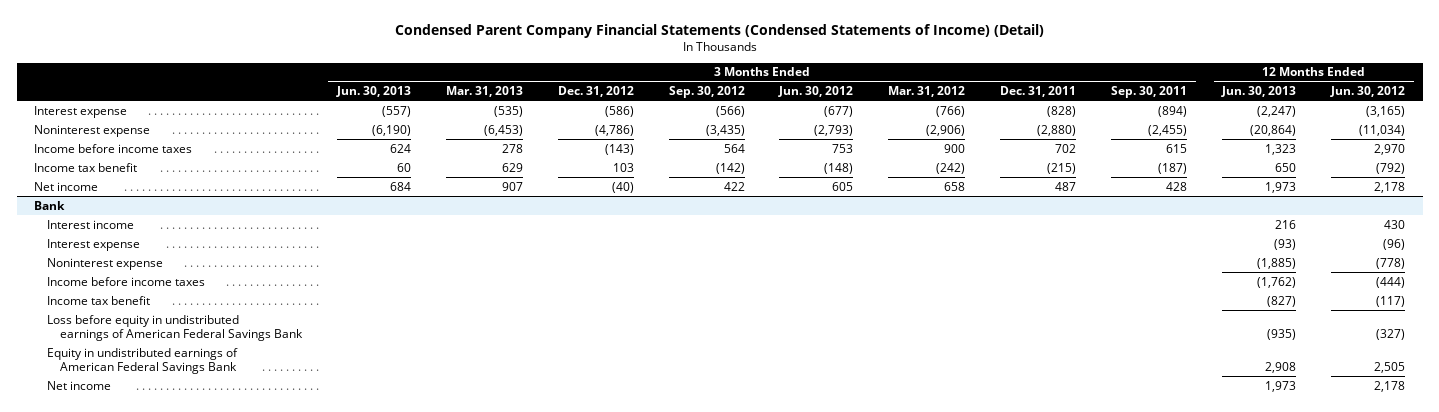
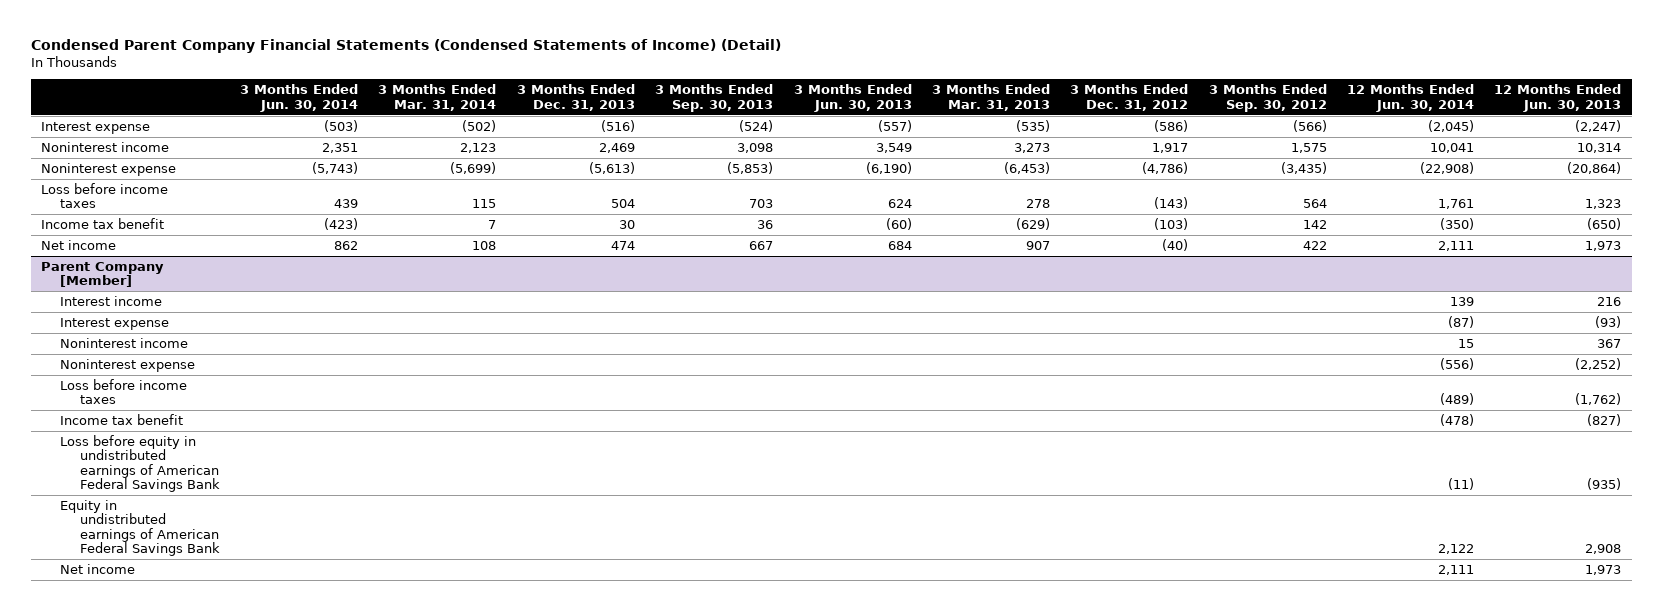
[778,85,854,97] Jun. 30, 2012 -> none
[888,85,966,97] Mar. 31, 2012 -> none
[1000,85,1077,97] Dec. 31, 2011 -> none
[1111,85,1188,98] Sep. 30, 2011 -> none
[1330,85,1406,97] Jun. 30, 2012 -> none
none -> [239,84,358,112] 3 Months Ended Jun. 30, 2014
none -> [378,84,497,111] 3 Months Ended Mar. 31, 2014
none -> [516,84,635,111] 3 Months Ended Dec. 31, 2013
none -> [655,84,774,112] 3 Months Ended Sep. 30, 2013
none -> [1347,84,1475,112] 12 Months Ended Jun. 30, 2014
none -> [41,141,170,152] Noninterest income
[34,143,193,153] Income before income taxes -> [41,182,169,209] Loss before income taxes
[396,162,411,172] 60 -> [885,217,912,230] (60)
[501,162,523,172] 629 -> [1015,217,1050,230] (629)
[612,162,634,172] 103 -> [1154,217,1189,230] (103)
[715,162,745,174] (142) -> [1302,219,1327,229] 142
[1275,162,1297,172] 650 -> [1587,217,1622,230] (650)
[34,200,66,210] Bank -> none
none -> [41,261,165,288] Parent Company [Member]
none -> [60,337,189,348] Noninterest income
[1257,257,1297,269] (1,885) -> [1575,357,1622,370] (2,252)
[46,276,205,286] Income before income taxes -> [60,378,188,405] Loss before income taxes

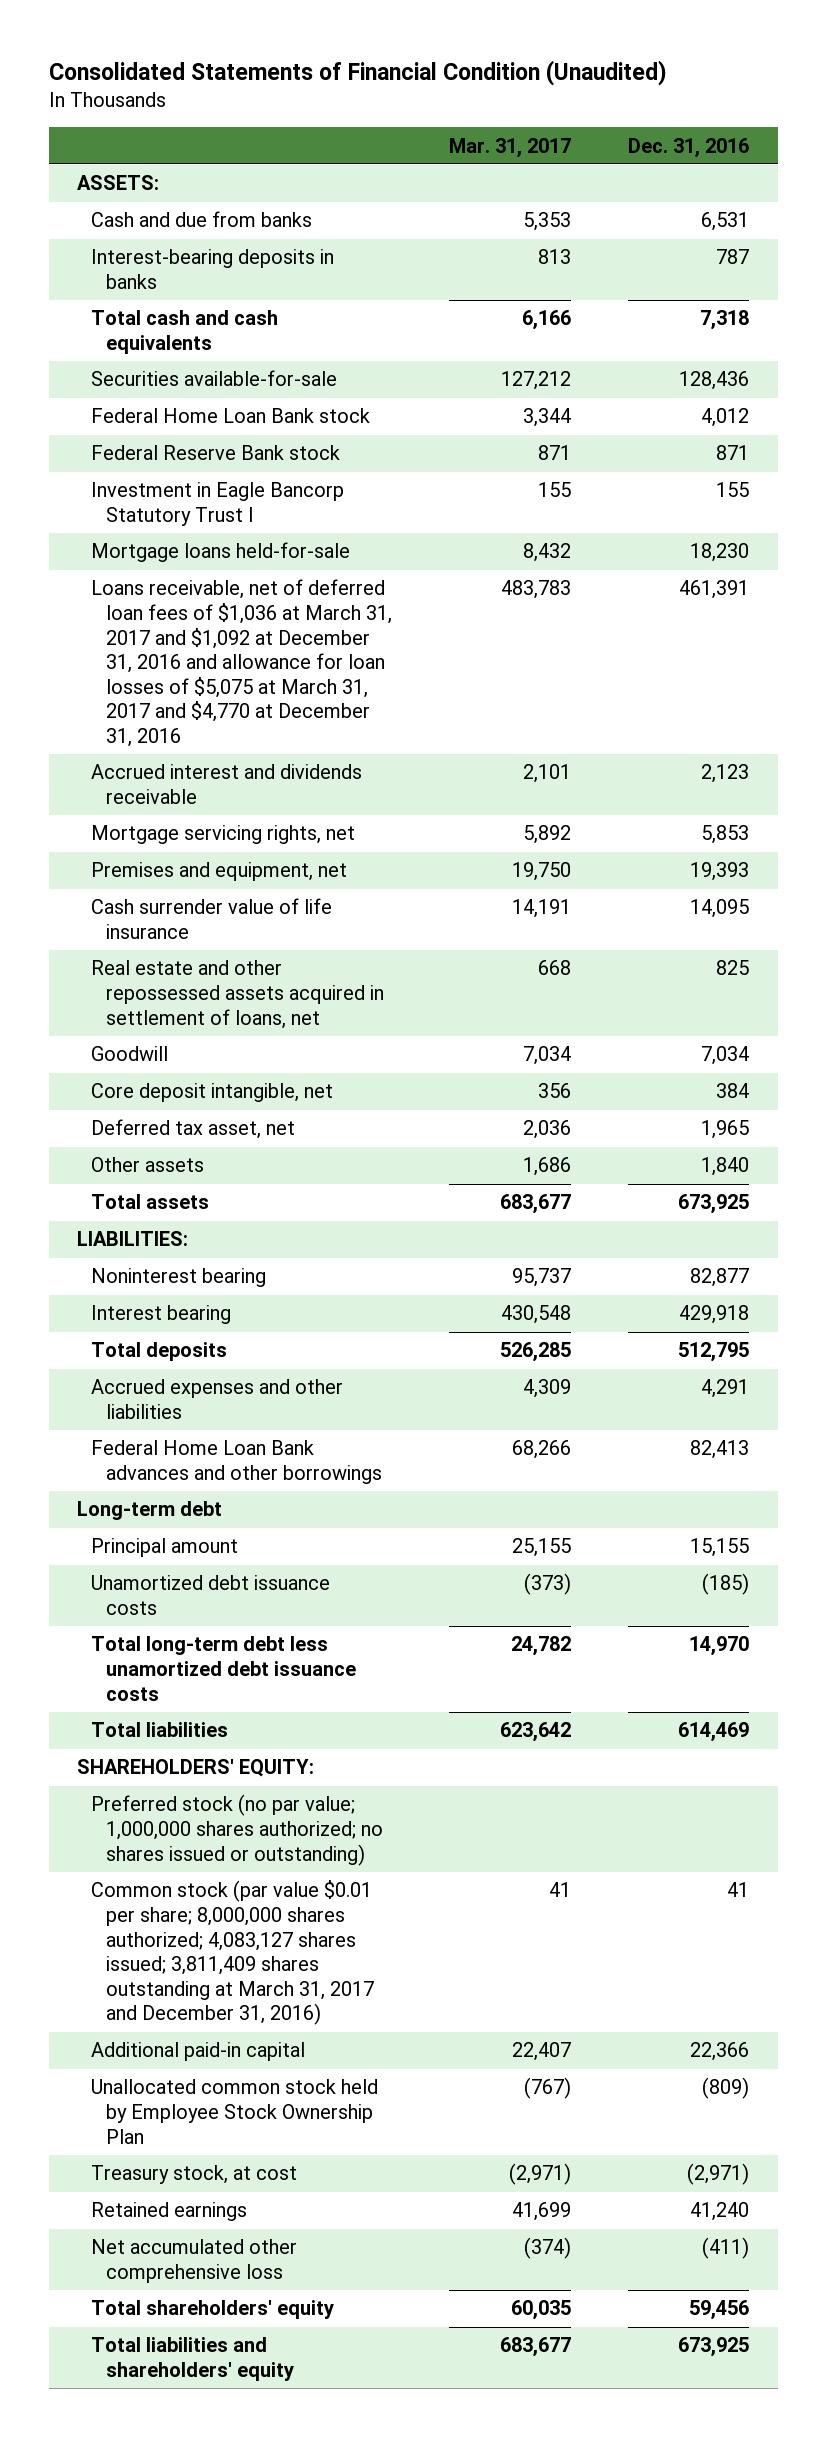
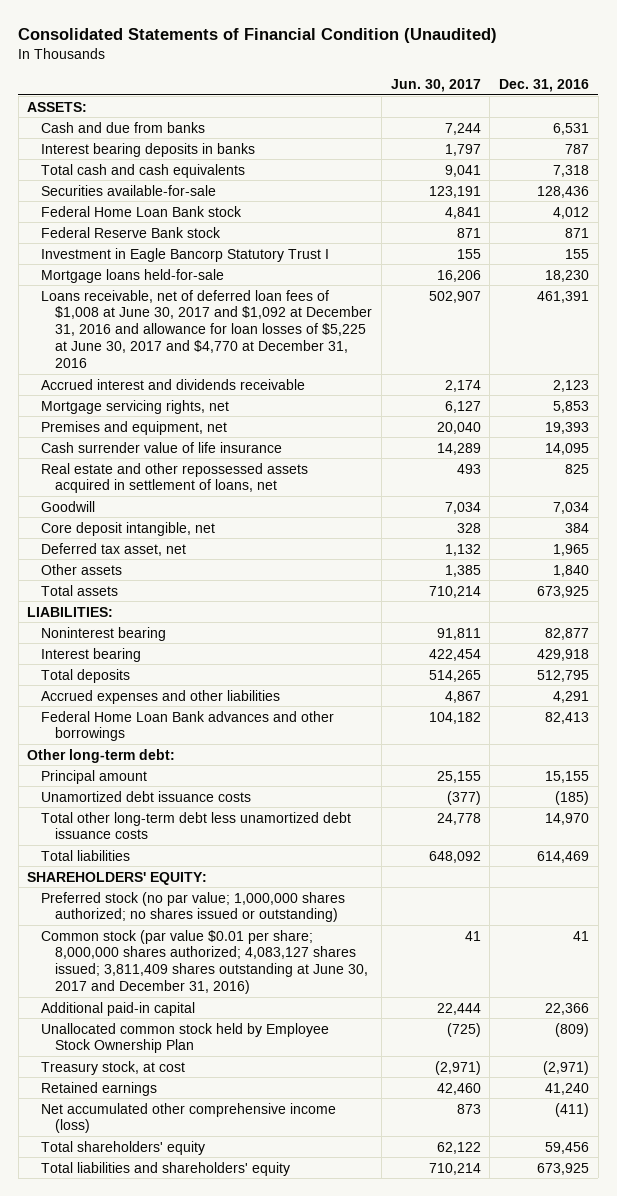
[448,137,571,158] Mar. 31, 2017 -> none
none -> [390,78,481,92] Jun. 30, 2017
[91,249,335,290] Interest-bearing deposits in banks -> [41,142,256,157] Interest bearing deposits in banks
[91,579,392,747] Loans receivable, net of deferred loan fees of $1,036 at March 31, 2017 and $1,092 at December 31, 2016 and allowance for loan losses of $5,075 at March 31, 2017 and $4,770 at December 31, 2016 -> [41,289,372,369] Loans receivable, net of deferred loan fees of $1,008 at June 30, 2017 and $1,092 at December 31, 2016 and allowance for loan losses of $5,225 at June 30, 2017 and $4,770 at December 31, 2016
[77,1501,223,1521] Long-term debt -> [27,748,176,763] Other long-term debt:
[91,1636,356,1701] Total long-term debt less unamortized debt issuance costs -> [41,811,352,840] Total other long-term debt less unamortized debt issuance costs
[91,1880,374,2026] Common stock (par value $0.01 per share; 8,000,000 shares authorized; 4,083,127 shares issued; 3,811,409 shares outstanding at March 31, 2017 and December 31, 2016) -> [41,929,368,995] Common stock (par value $0.01 per share; 8,000,000 shares authorized; 4,083,127 shares issued; 3,811,409 shares outstanding at June 30, 2017 and December 31, 2016)
[91,2239,298,2284] Net accumulated other comprehensive loss -> [41,1102,337,1134] Net accumulated other comprehensive income (loss)

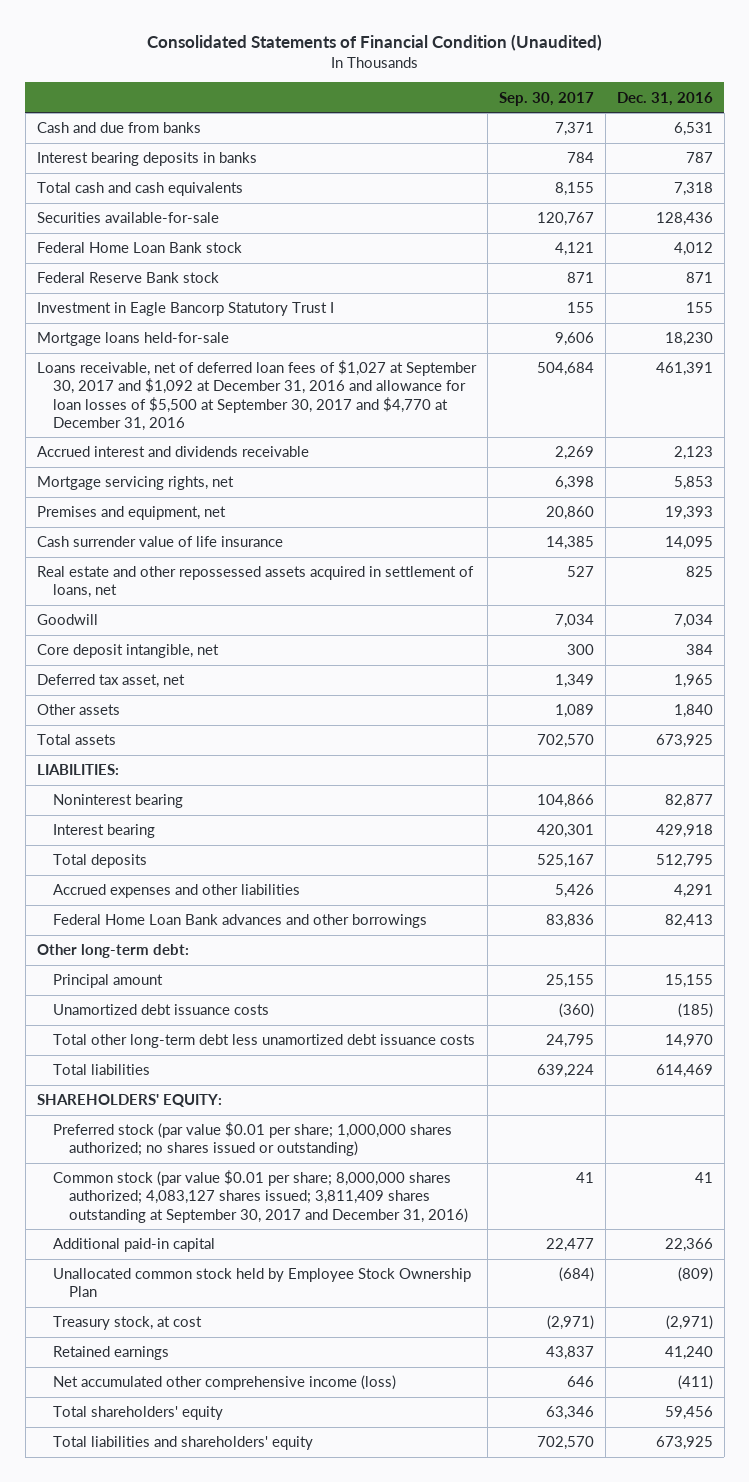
[390,78,481,92] Jun. 30, 2017 -> none
none -> [498,91,594,106] Sep. 30, 2017
[27,101,88,112] ASSETS: -> none
[41,289,372,369] Loans receivable, net of deferred loan fees of $1,008 at June 30, 2017 and $1,092 at December 31, 2016 and allowance for loan losses of $5,225 at June 30, 2017 and $4,770 at December 31, 2016 -> [36,360,477,431] Loans receivable, net of deferred loan fees of $1,027 at September 30, 2017 and $1,092 at December 31, 2016 and allowance for loan losses of $5,500 at September 30, 2017 and $4,770 at December 31, 2016
[41,891,346,923] Preferred stock (no par value; 1,000,000 shares authorized; no shares issued or outstanding) -> [52,1122,452,1157] Preferred stock (par value $0.01 per share; 1,000,000 shares authorized; no shares issued or outstanding)
[41,929,368,995] Common stock (par value $0.01 per share; 8,000,000 shares authorized; 4,083,127 shares issued; 3,811,409 shares outstanding at June 30, 2017 and December 31, 2016) -> [52,1170,468,1223] Common stock (par value $0.01 per share; 8,000,000 shares authorized; 4,083,127 shares issued; 3,811,409 shares outstanding at September 30, 2017 and December 31, 2016)

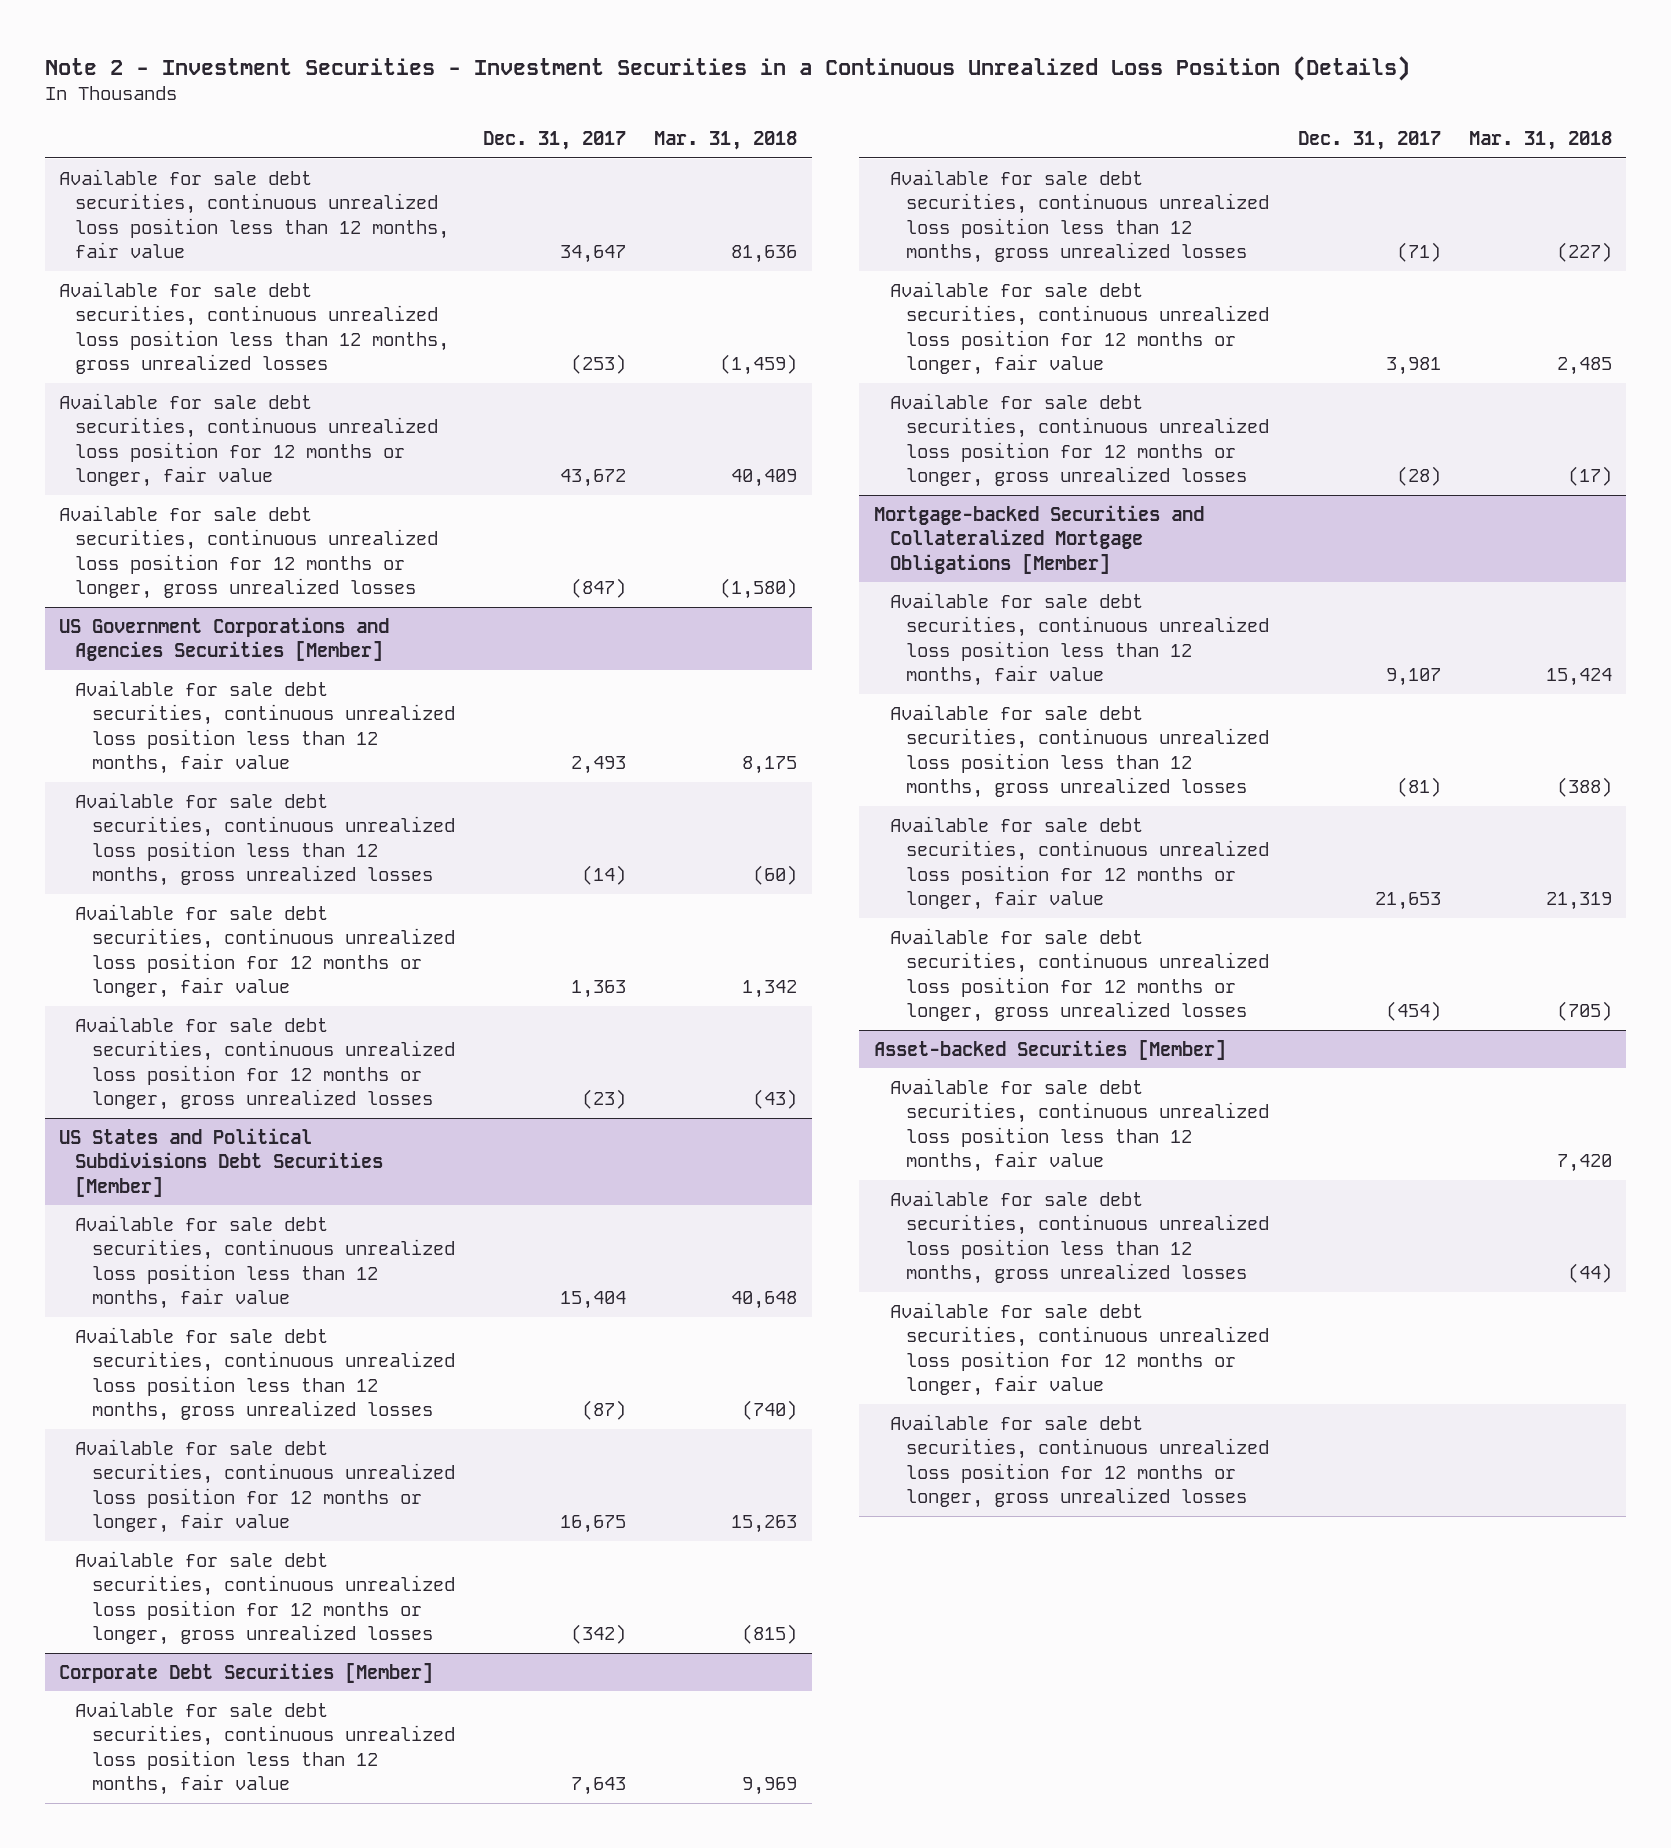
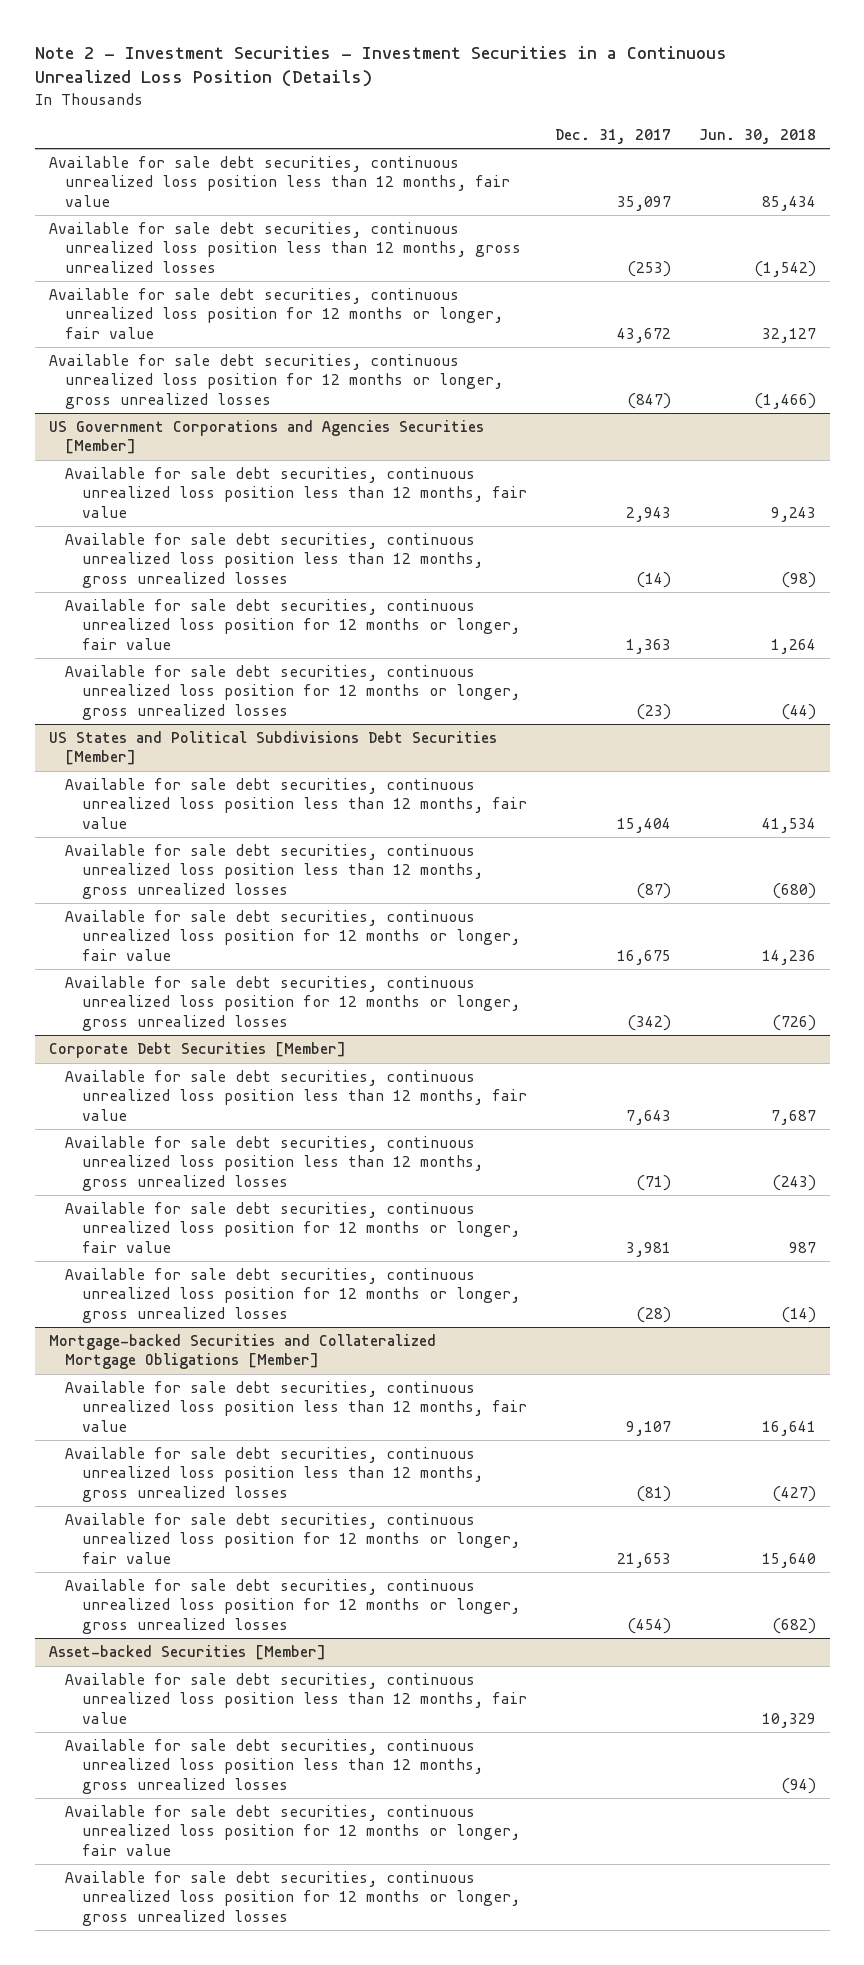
[654,131,798,151] Mar. 31, 2018 -> none
none -> [698,128,816,144] Jun. 30, 2018
[560,245,627,264] 34,647 -> [617,195,672,211] 35,097
[571,756,627,775] 2,493 -> [626,506,672,522] 2,943

